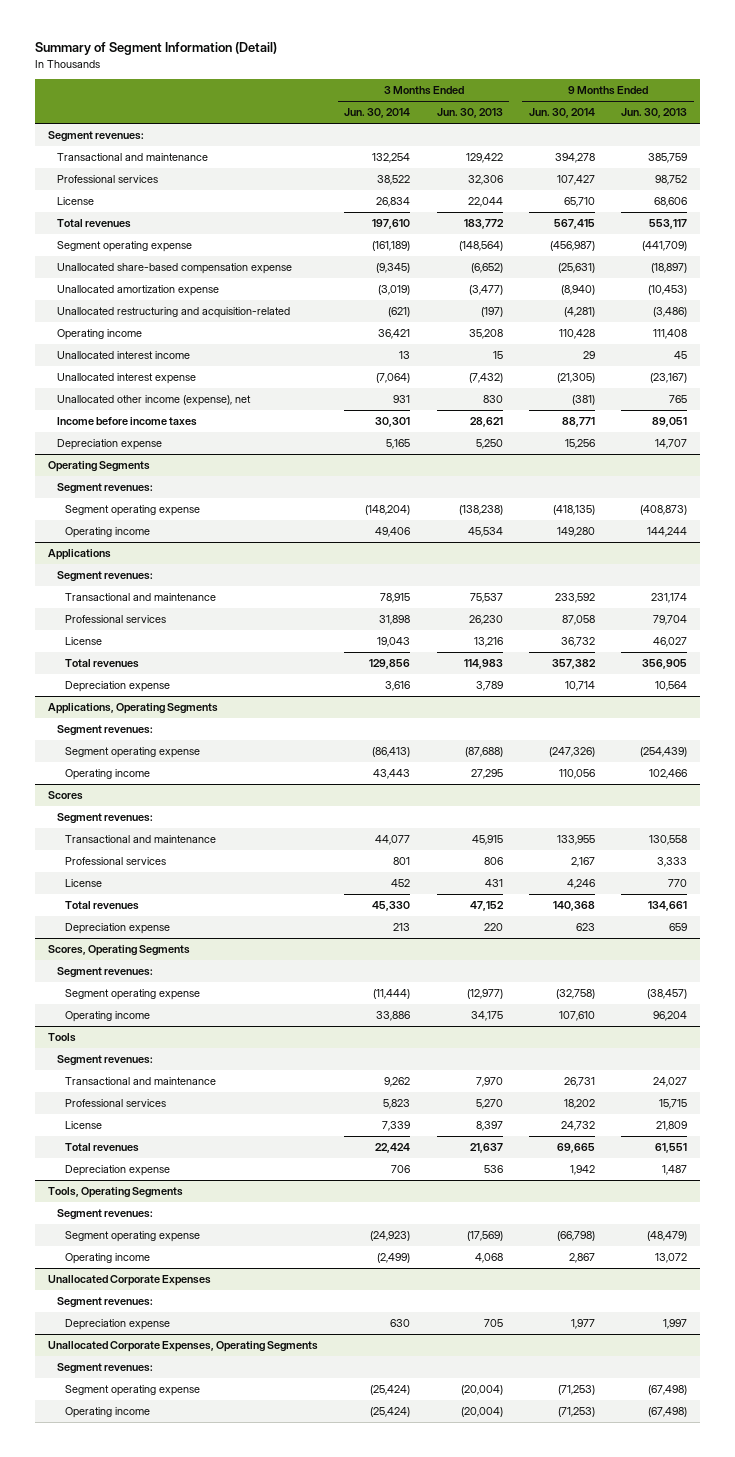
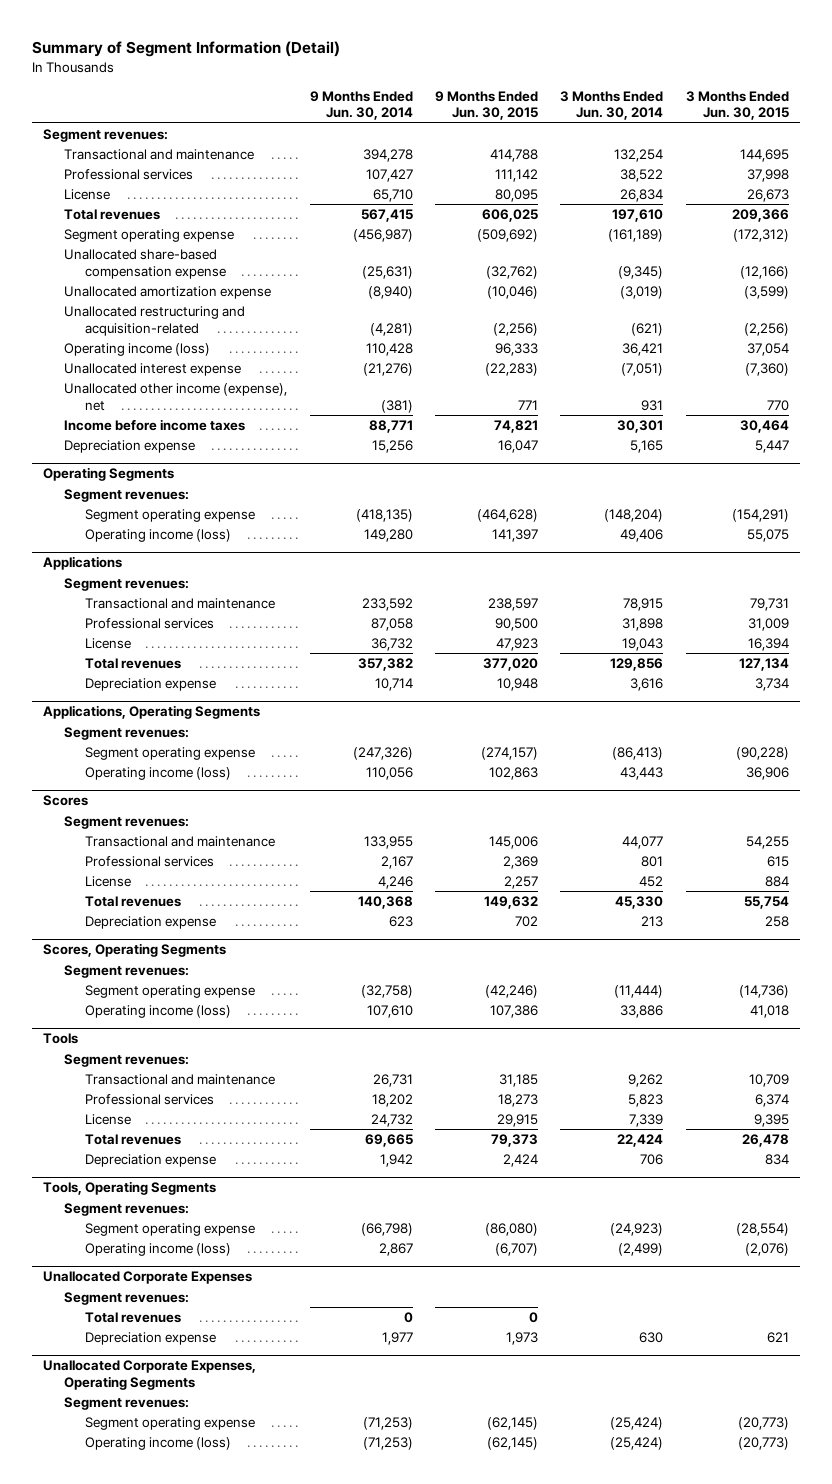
[436,108,503,119] Jun. 30, 2013 -> none
[621,108,688,119] Jun. 30, 2013 -> none
none -> [434,90,538,121] 9 Months Ended Jun. 30, 2015
none -> [685,90,789,121] 3 Months Ended Jun. 30, 2015
[56,351,190,360] Unallocated interest income -> none
[56,329,142,341] Operating income -> [64,343,211,357] Operating income (loss)
[376,373,411,384] (7,064) -> [621,363,664,377] (7,051)
[556,373,595,384] (21,305) -> [362,363,413,377] (21,276)
[65,527,151,539] Operating income -> [84,529,231,543] Operating income (loss)
[65,769,151,781] Operating income -> [84,767,231,781] Operating income (loss)
[65,1011,151,1023] Operating income -> [84,1005,231,1019] Operating income (loss)
[65,1253,151,1265] Operating income -> [84,1243,231,1257] Operating income (loss)
none -> [84,1312,181,1324] Total revenues
[65,1407,151,1419] Operating income -> [84,1437,231,1451] Operating income (loss)

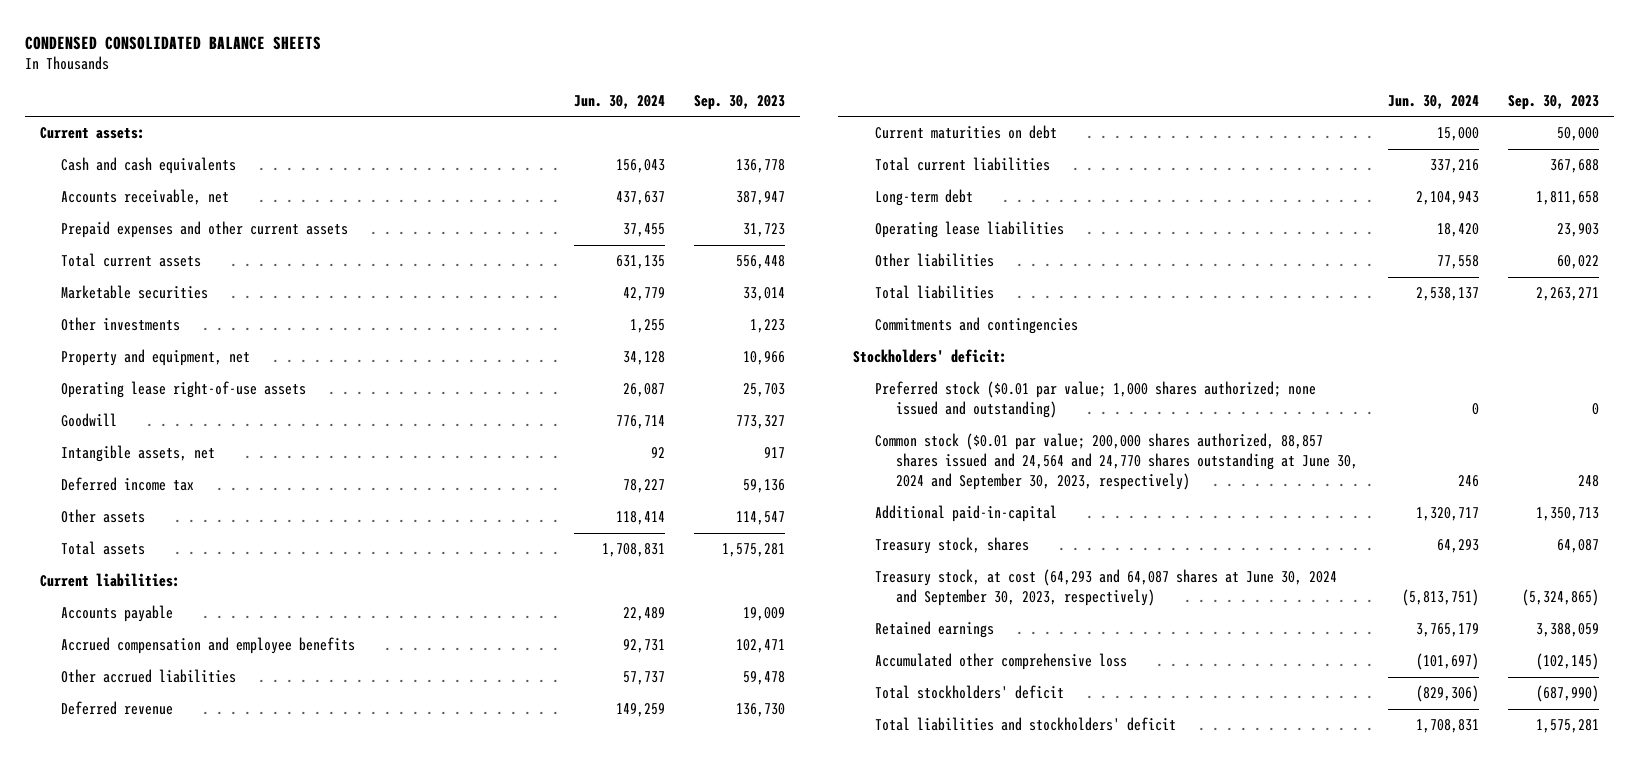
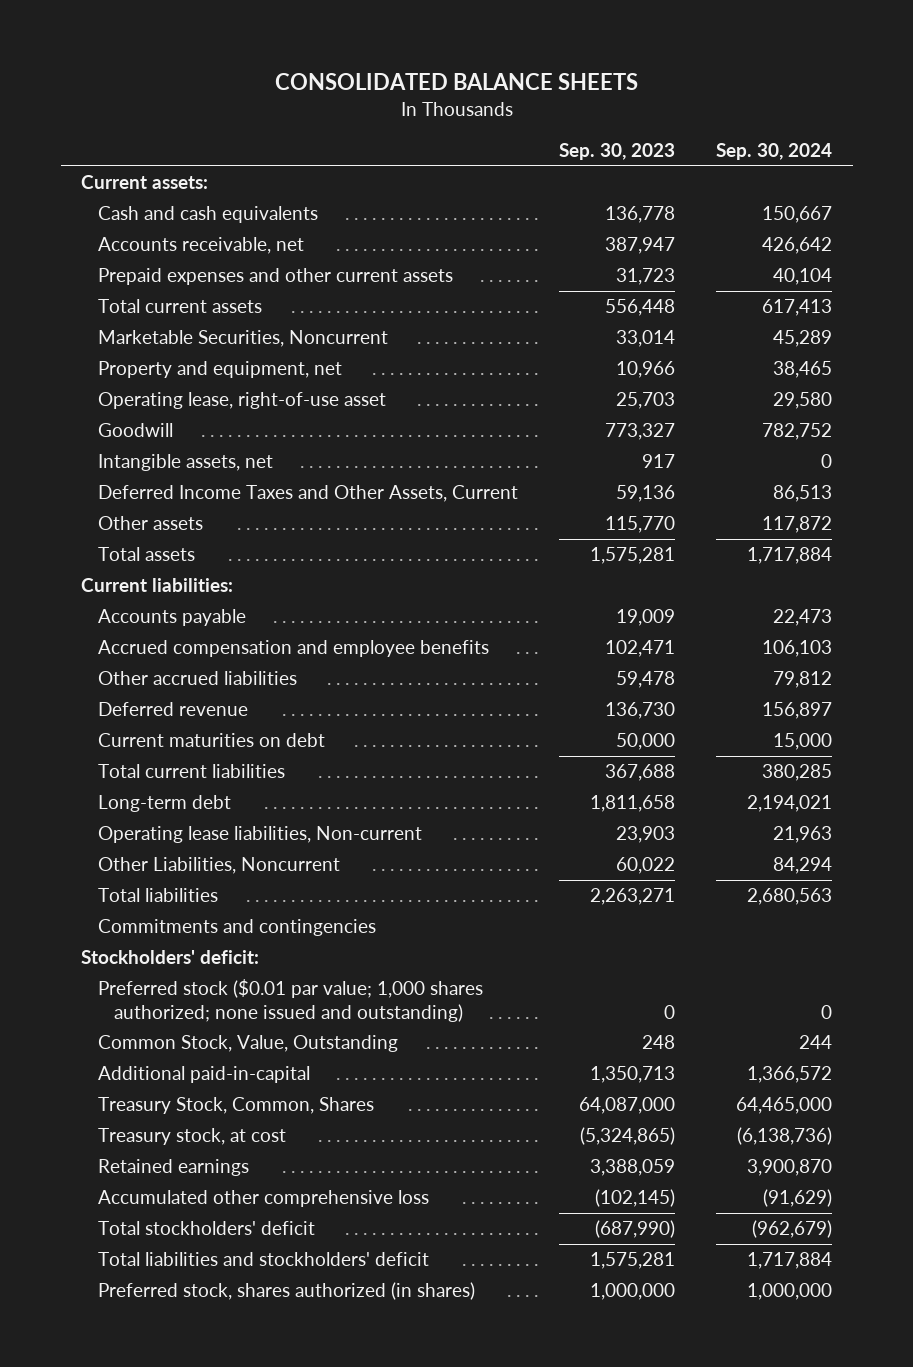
[24,35,321,50] CONDENSED CONSOLIDATED BALANCE SHEETS -> [274,73,638,91] CONSOLIDATED BALANCE SHEETS
[573,94,665,109] Jun. 30, 2024 -> none
none -> [716,143,833,161] Sep. 30, 2024
[60,317,180,332] Other investments -> none
[60,285,208,300] Marketable securities -> [97,330,388,348] Marketable Securities, Noncurrent
[60,381,306,399] Operating lease right-of-use assets -> [97,392,386,410] Operating lease, right-of-use asset
[60,477,194,492] Deferred income tax -> [97,485,518,503] Deferred Income Taxes and Other Assets, Current
[736,511,786,526] 114,547 -> [604,516,675,534] 115,770
[874,221,1064,239] Operating lease liabilities -> [97,826,422,844] Operating lease liabilities, Non-current
[874,253,994,268] Other liabilities -> [97,857,340,875] Other Liabilities, Noncurrent
[874,433,1358,491] Common stock ($0.01 par value; 200,000 shares authorized, 88,857 shares issued and 24,564 and 24,770 shares outstanding at June 30, 2024 and September 30, 2023, respectively) -> [97,1035,398,1053] Common Stock, Value, Outstanding
[874,537,1029,555] Treasury stock, shares -> [97,1097,374,1115] Treasury Stock, Common, Shares
[1557,539,1600,554] 64,087 -> [578,1097,675,1115] 64,087,000
[874,569,1337,607] Treasury stock, at cost (64,293 and 64,087 shares at June 30, 2024 and September 30, 2023, respectively) -> [97,1128,286,1146] Treasury stock, at cost
none -> [97,1282,475,1301] Preferred stock, shares authorized (in shares)

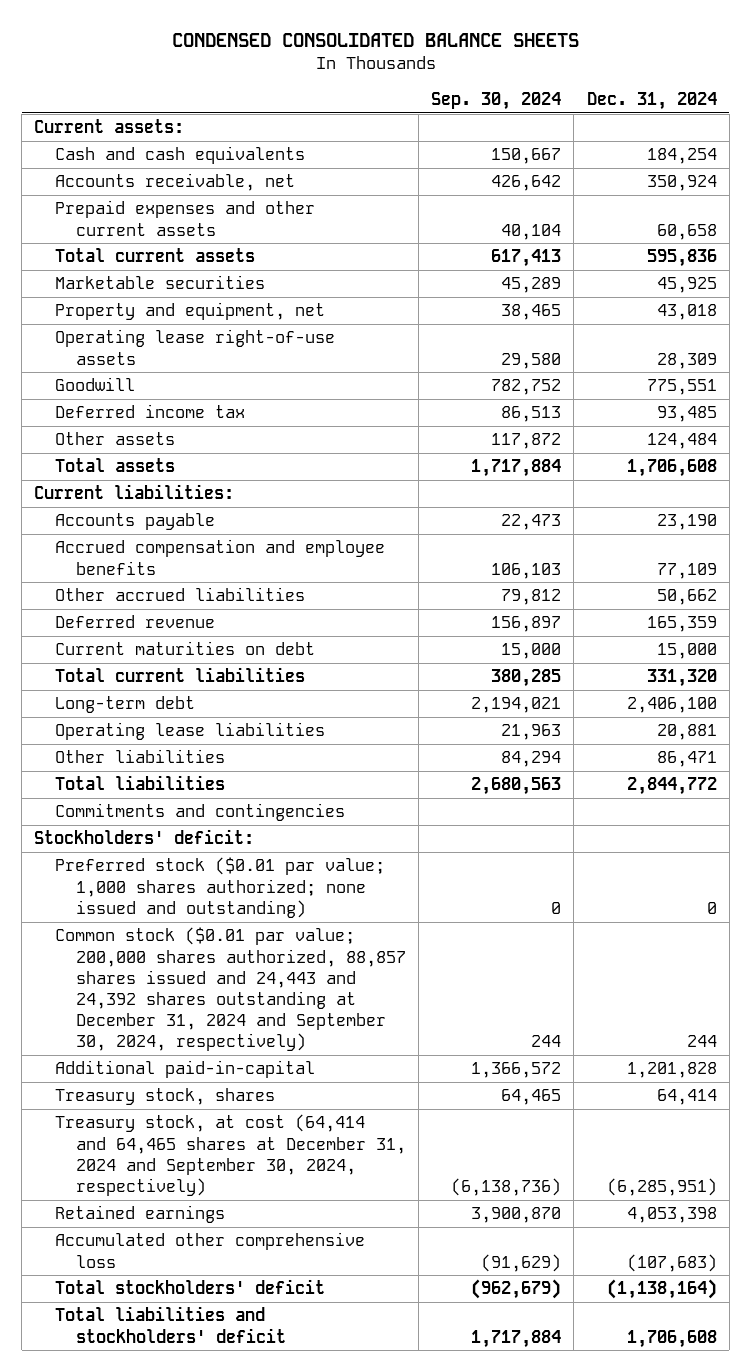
[274,73,638,91] CONSOLIDATED BALANCE SHEETS -> [171,32,579,47] CONDENSED CONSOLIDATED BALANCE SHEETS
[558,143,675,161] Sep. 30, 2023 -> none
none -> [586,91,717,110] Dec. 31, 2024
[97,330,388,348] Marketable Securities, Noncurrent -> [54,275,265,290] Marketable securities
[97,392,386,410] Operating lease, right-of-use asset -> [54,329,335,365] Operating lease right-of-use assets
[97,454,273,472] Intangible assets, net -> none
[97,485,518,503] Deferred Income Taxes and Other Assets, Current -> [54,404,245,419] Deferred income tax
[97,826,422,844] Operating lease liabilities, Non-current -> [54,722,325,741] Operating lease liabilities
[97,857,340,875] Other Liabilities, Noncurrent -> [54,749,225,764] Other liabilities
[97,1035,398,1053] Common Stock, Value, Outstanding -> [54,927,406,1052] Common stock ($0.01 par value; 200,000 shares authorized, 88,857 shares issued and 24,443 and 24,392 shares outstanding at December 31, 2024 and September 30, 2024, respectively)
[97,1097,374,1115] Treasury Stock, Common, Shares -> [54,1088,275,1106] Treasury stock, shares
[736,1097,833,1115] 64,465,000 -> [501,1089,562,1106] 64,465
[97,1128,286,1146] Treasury stock, at cost -> [54,1114,406,1196] Treasury stock, at cost (64,414 and 64,465 shares at December 31, 2024 and September 30, 2024, respectively)
[97,1282,475,1301] Preferred stock, shares authorized (in shares) -> none

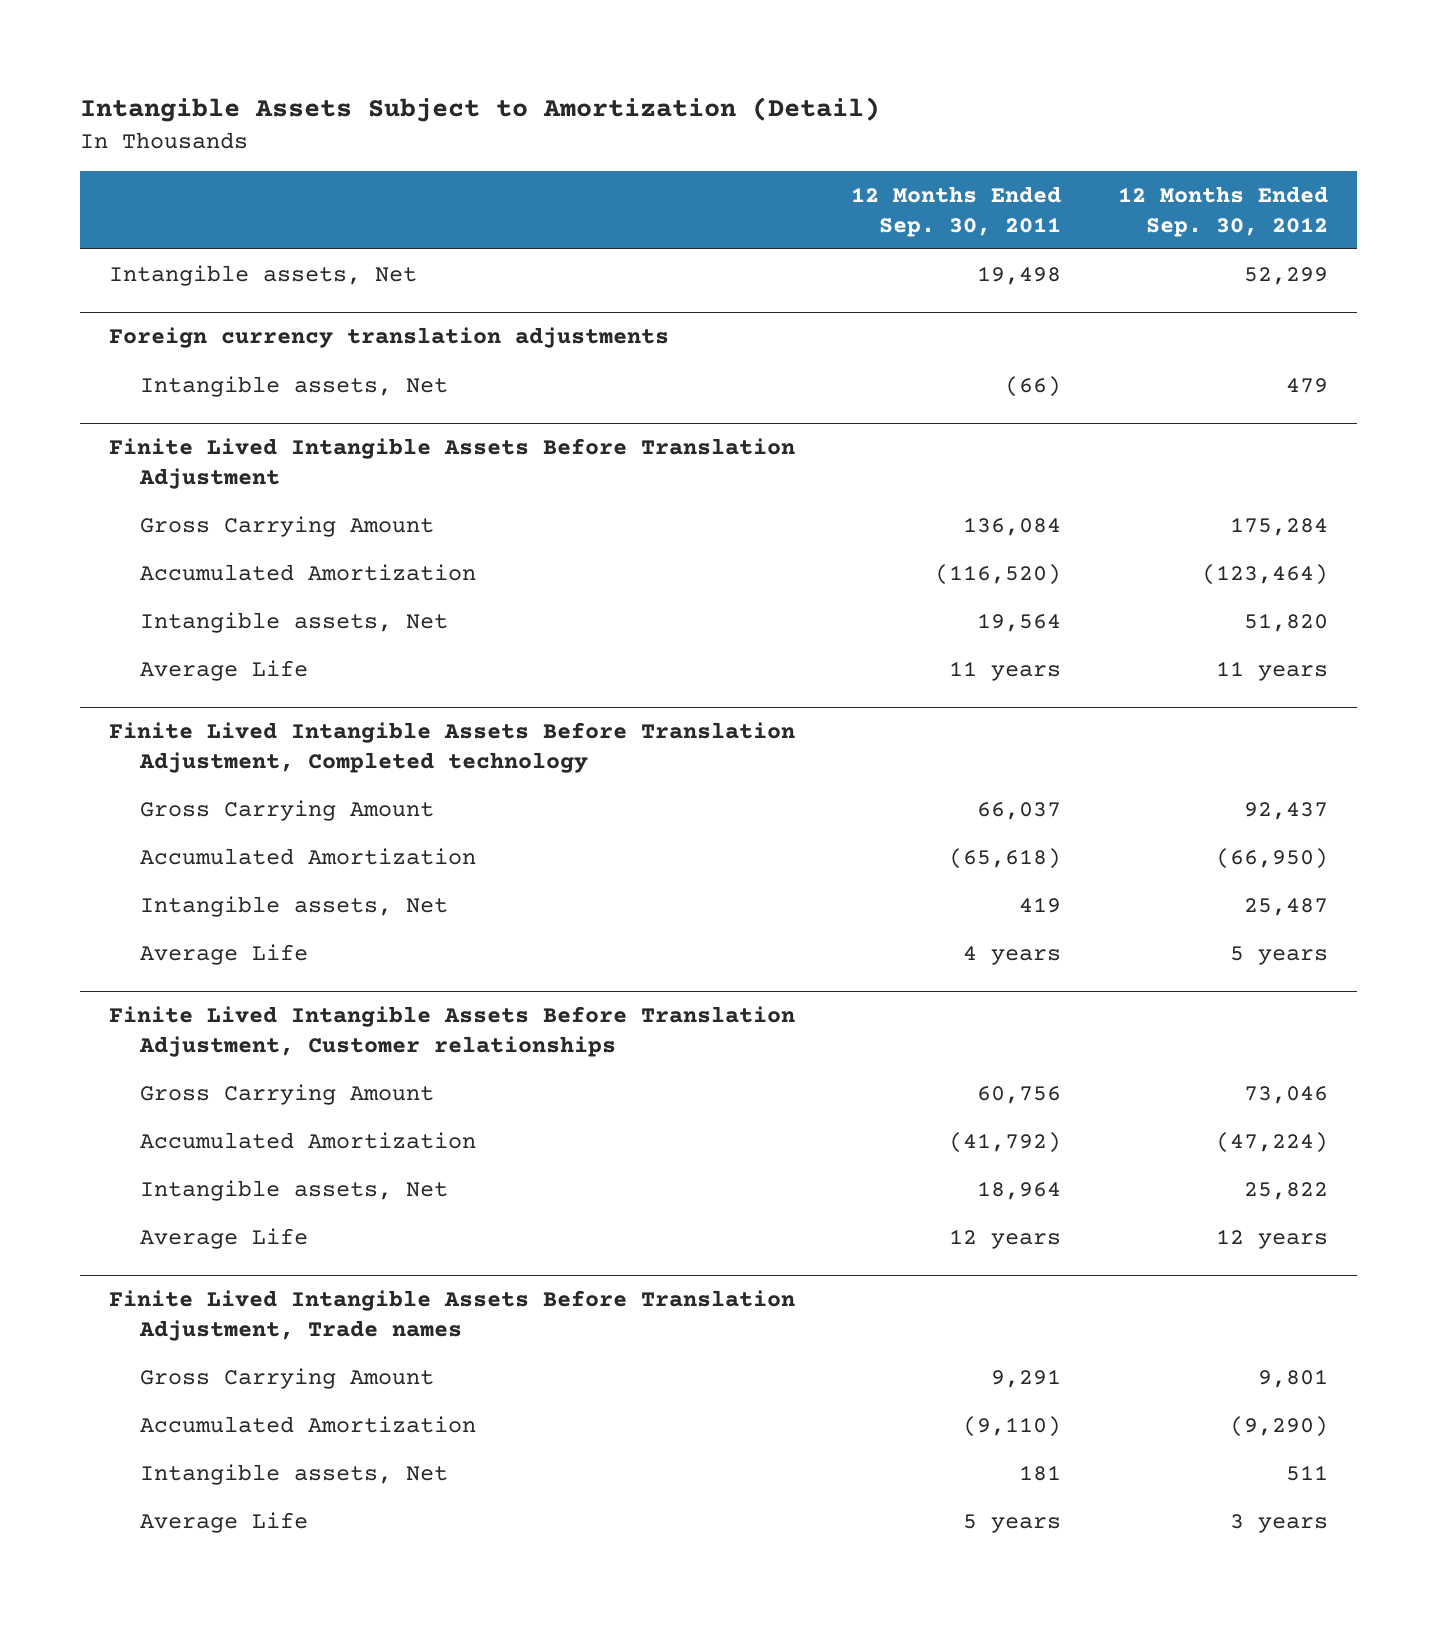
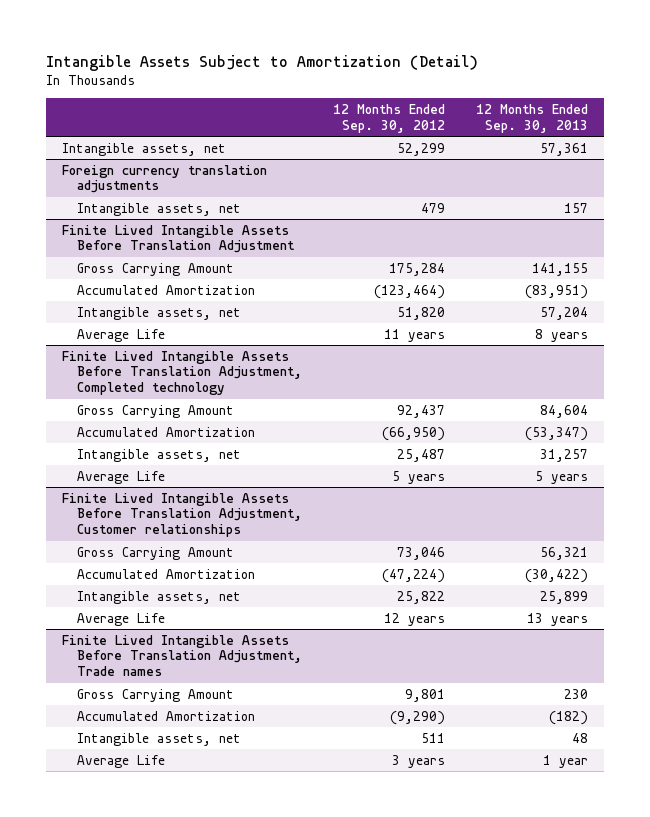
[851,186,1062,237] 12 Months Ended Sep. 30, 2011 -> none
none -> [476,103,589,133] 12 Months Ended Sep. 30, 2013
[108,264,417,286] Intangible assets, Net -> [61,142,226,156] Intangible assets, net
[139,375,448,397] Intangible assets, Net -> [76,202,241,216] Intangible assets, net
[139,611,448,633] Intangible assets, Net -> [76,306,241,320] Intangible assets, net
[139,895,448,917] Intangible assets, Net -> [76,448,241,462] Intangible assets, net
[139,1179,448,1201] Intangible assets, Net -> [76,590,241,604] Intangible assets, net
[139,1463,448,1485] Intangible assets, Net -> [76,732,241,746] Intangible assets, net

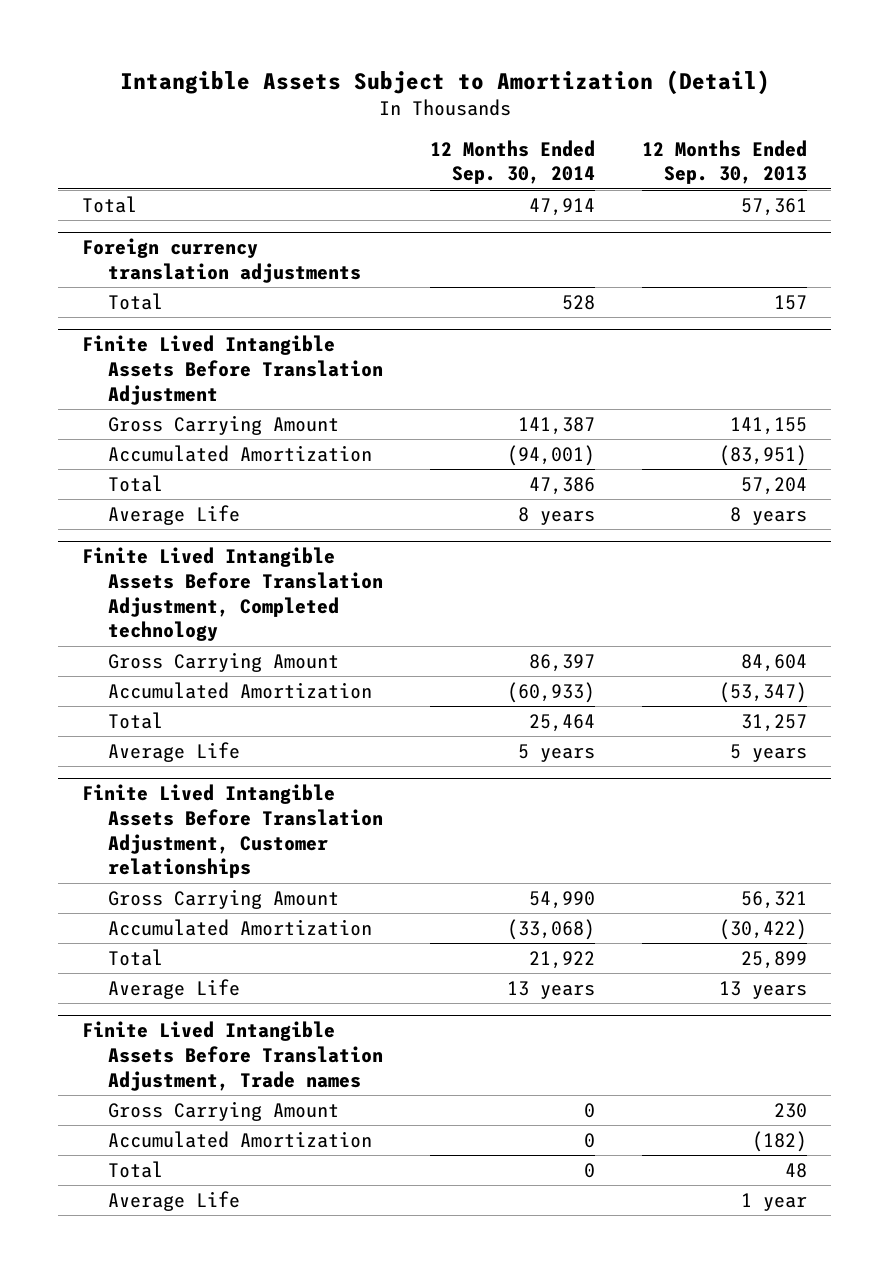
[333,103,446,133] 12 Months Ended Sep. 30, 2012 -> none
none -> [429,139,595,185] 12 Months Ended Sep. 30, 2014
[61,142,226,156] Intangible assets, net -> [82,195,138,213] Total
[76,202,241,216] Intangible assets, net -> [107,292,163,310] Total
[76,306,241,320] Intangible assets, net -> [107,474,163,492] Total
[76,448,241,462] Intangible assets, net -> [107,711,163,729] Total
[76,590,241,604] Intangible assets, net -> [107,948,163,966] Total
[76,732,241,746] Intangible assets, net -> [107,1160,163,1178] Total

